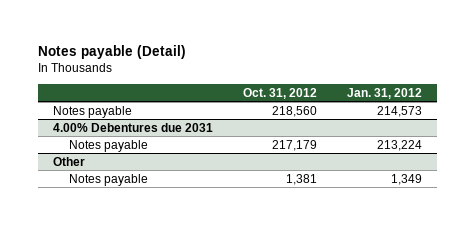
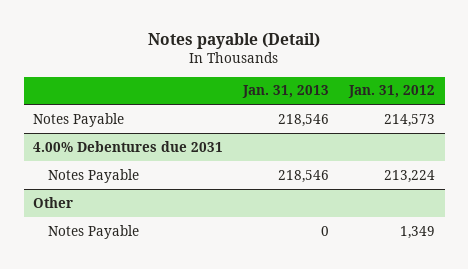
[242,87,317,99] Oct. 31, 2012 -> none
none -> [242,85,330,99] Jan. 31, 2013
[52,105,132,118] Notes payable -> [33,112,125,127] Notes Payable
[69,139,149,152] Notes payable -> [48,168,140,183] Notes Payable
[69,173,149,186] Notes payable -> [48,224,140,239] Notes Payable

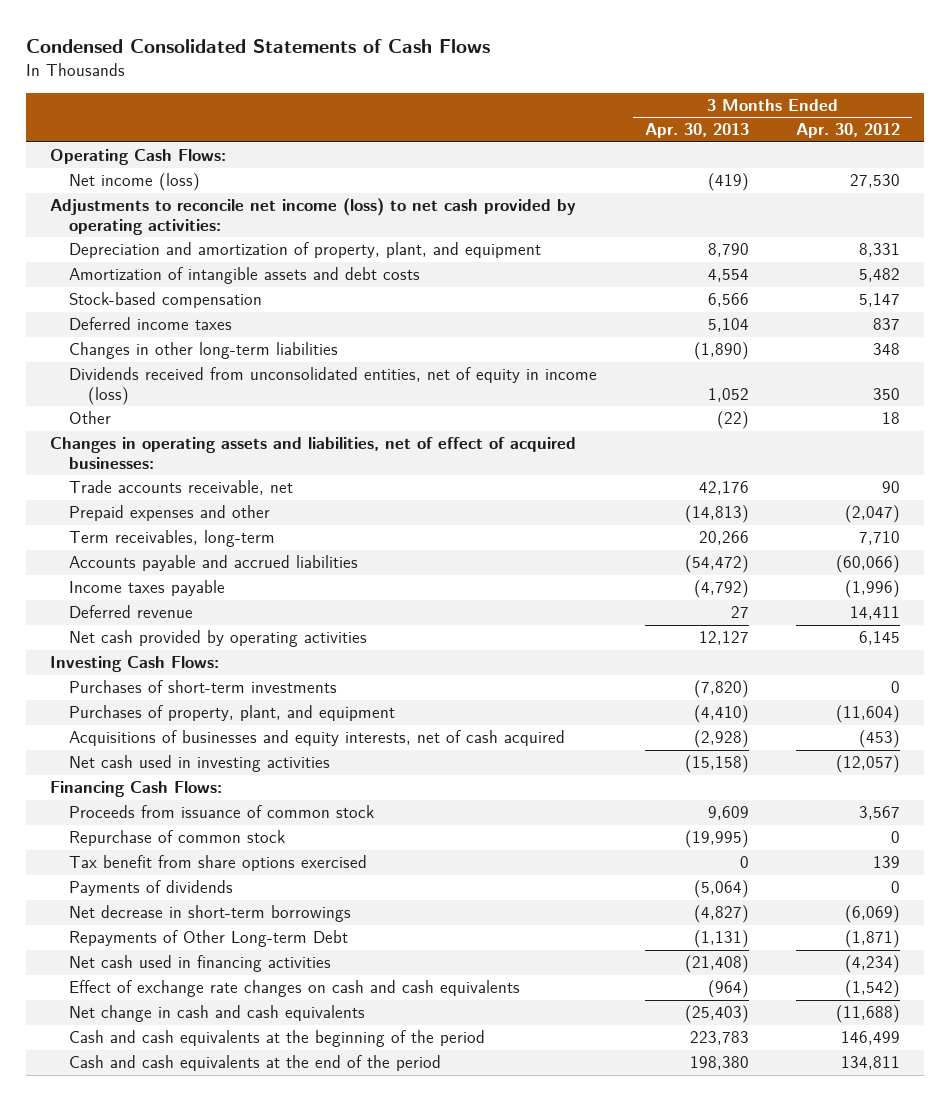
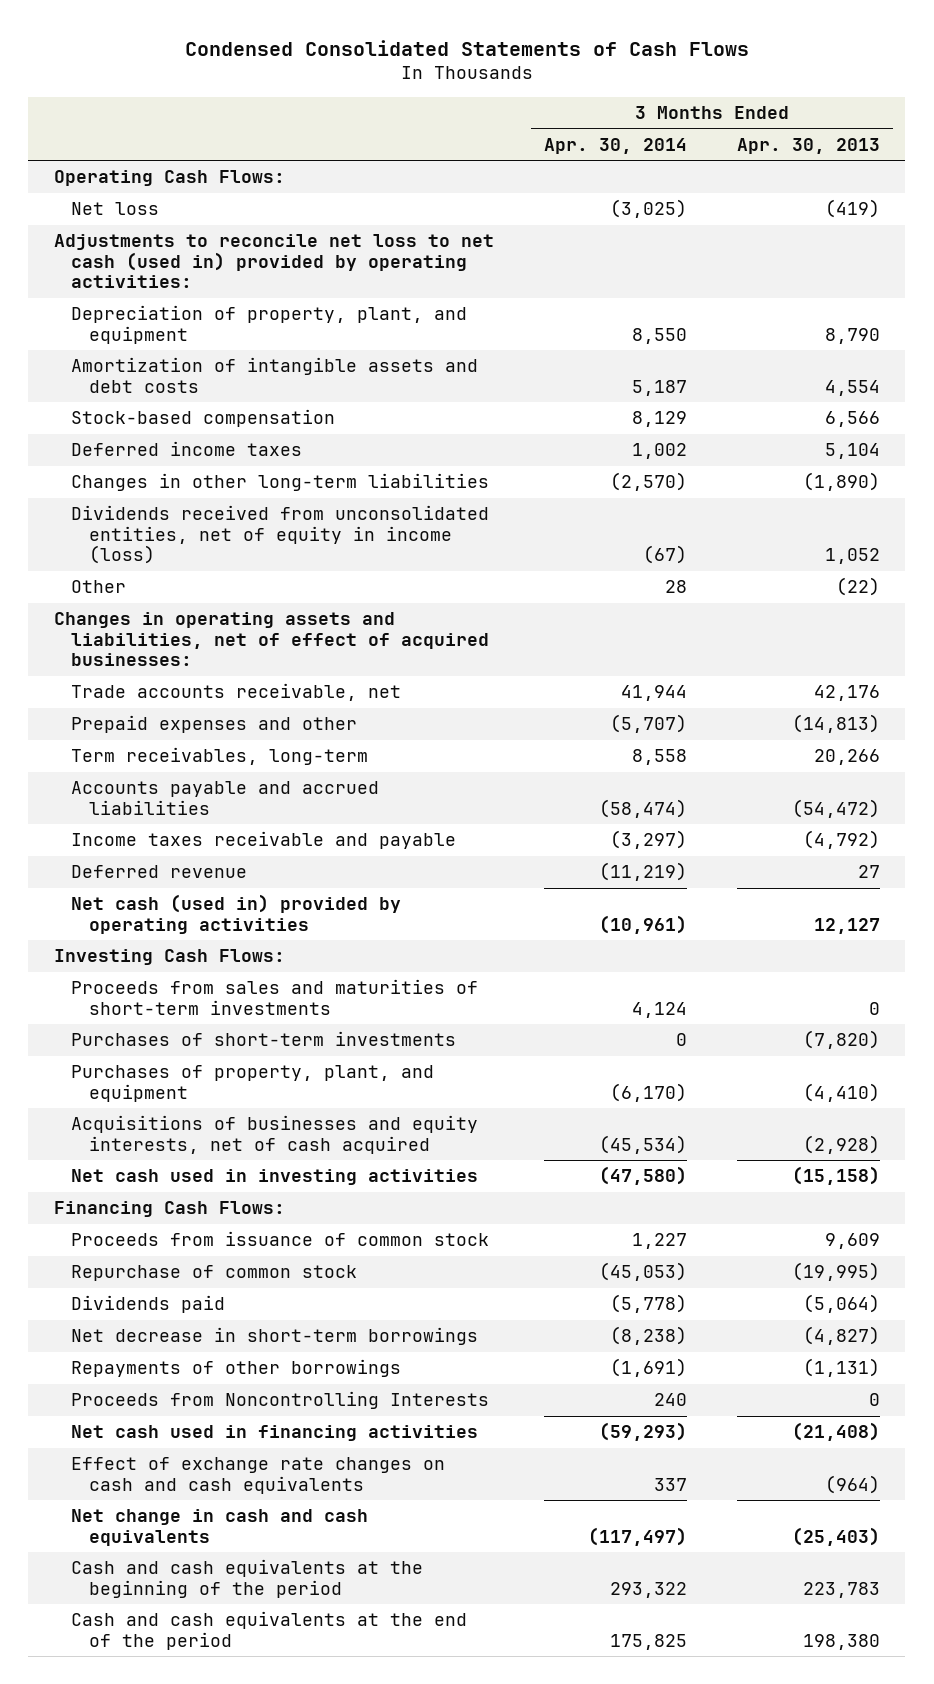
[796,123,901,139] Apr. 30, 2012 -> none
none -> [543,137,687,154] Apr. 30, 2014
[69,173,201,192] Net income (loss) -> [71,202,160,216] Net loss
[49,198,576,235] Adjustments to reconcile net income (loss) to net cash provided by operating activities: -> [53,234,494,289] Adjustments to reconcile net loss to net cash (used in) provided by operating activities:
[69,242,542,259] Depreciation and amortization of property, plant, and equipment -> [71,305,468,344] Depreciation of property, plant, and equipment
[69,580,226,597] Income taxes payable -> [71,831,457,850] Income taxes receivable and payable
[69,630,368,648] Net cash provided by operating activities -> [71,894,402,934] Net cash (used in) provided by operating activities
none -> [71,979,479,1015] Proceeds from sales and maturities of short-term investments
[69,855,368,872] Tax benefit from share options exercised -> none
[69,880,234,897] Payments of dividends -> [71,1295,226,1314] Dividends paid
[69,930,349,948] Repayments of Other Long-term Debt -> [71,1359,402,1378] Repayments of other borrowings
none -> [71,1391,490,1410] Proceeds from Noncontrolling Interests

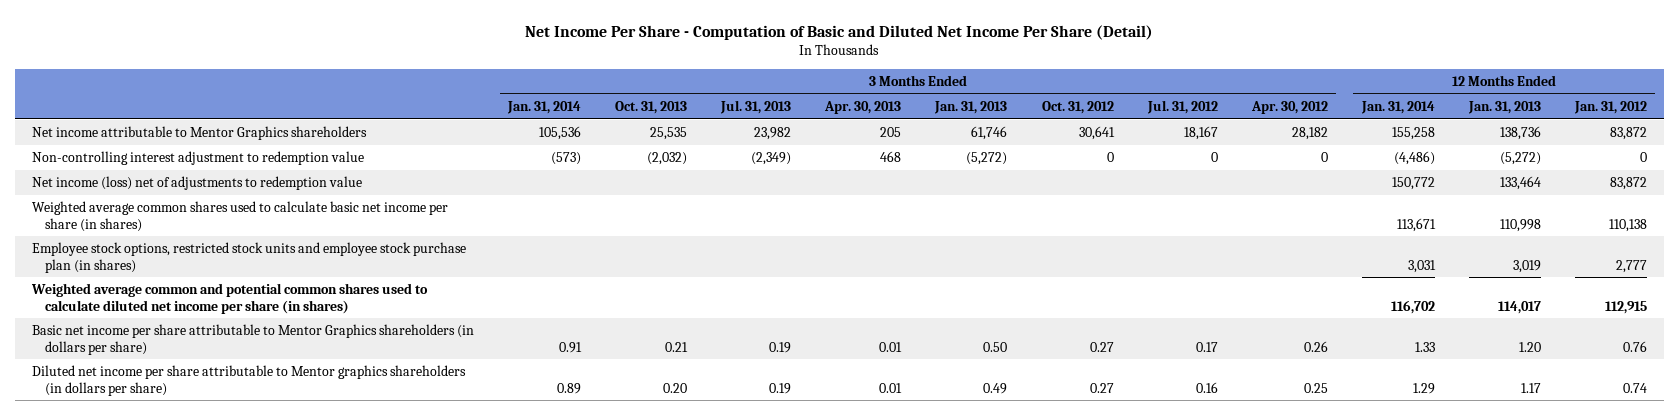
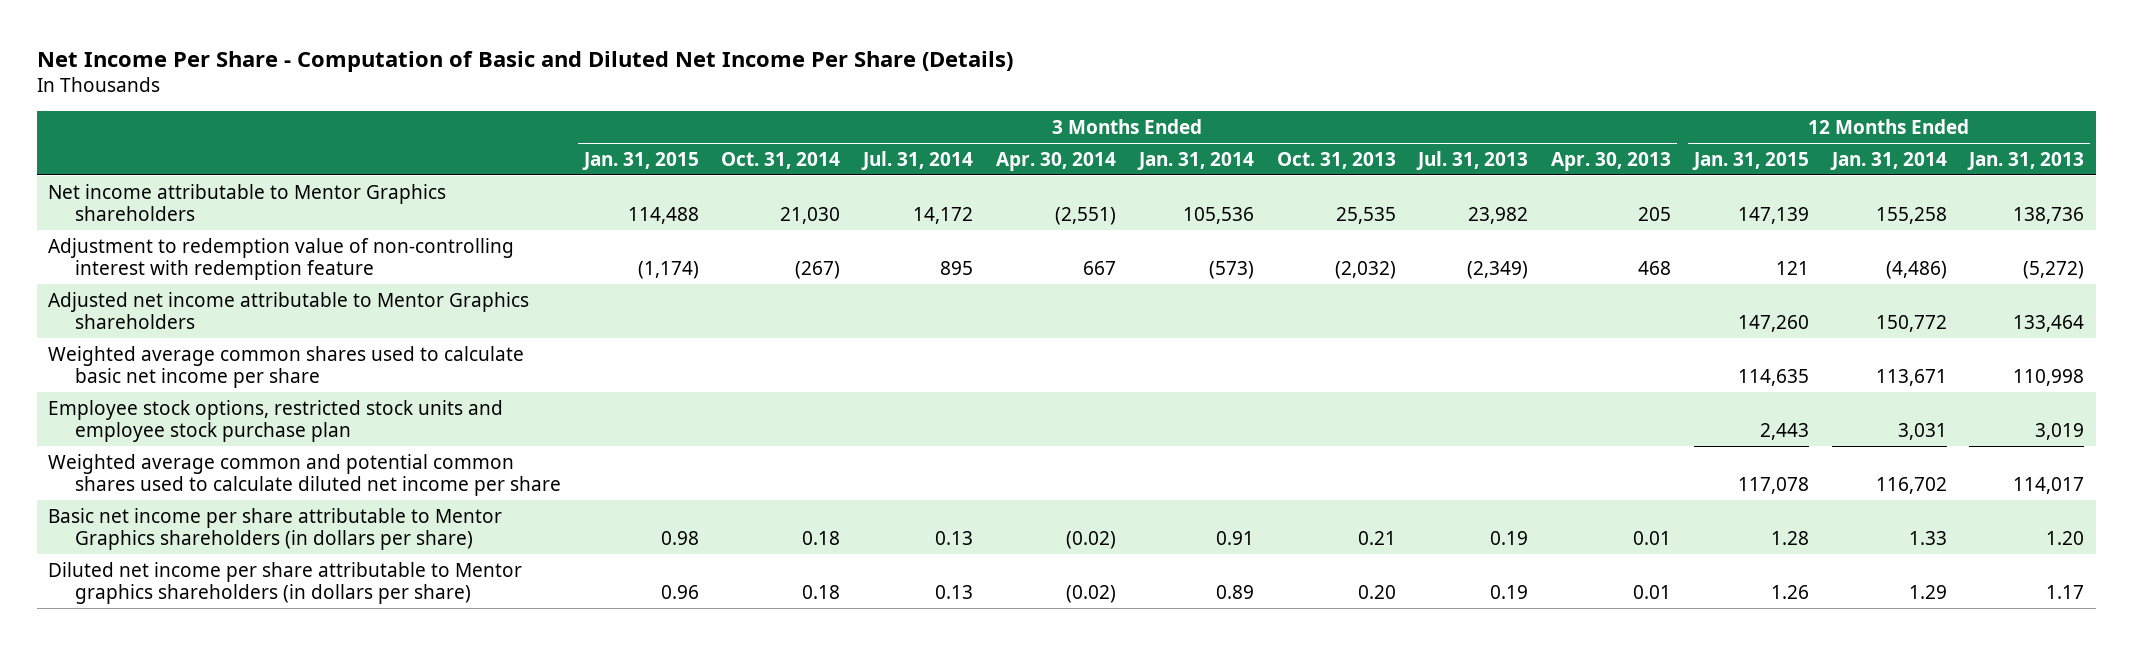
[525,24,1154,40] Net Income Per Share - Computation of Basic and Diluted Net Income Per Share (Detail) -> [36,50,1013,72] Net Income Per Share - Computation of Basic and Diluted Net Income Per Share (Details)
[934,100,1008,114] Jan. 31, 2013 -> none
[1041,100,1114,114] Oct. 31, 2012 -> none
[1146,99,1218,114] Jul. 31, 2012 -> none
[1250,100,1328,114] Apr. 30, 2012 -> none
[1573,100,1647,114] Jan. 31, 2012 -> none
none -> [581,151,699,170] Jan. 31, 2015
none -> [721,151,841,169] Oct. 31, 2014
none -> [861,150,974,170] Jul. 31, 2014
none -> [995,151,1116,171] Apr. 30, 2014
none -> [1691,151,1809,170] Jan. 31, 2015
[32,151,365,166] Non-controlling interest adjustment to redemption value -> [48,237,515,281] Adjustment to redemption value of non-controlling interest with redemption feature
[32,176,363,191] Net income (loss) net of adjustments to redemption value -> [48,291,530,330] Adjusted net income attributable to Mentor Graphics shareholders
[32,201,449,232] Weighted average common shares used to calculate basic net income per share (in shares) -> [48,345,525,389] Weighted average common shares used to calculate basic net income per share
[32,242,467,273] Employee stock options, restricted stock units and employee stock purchase plan (in shares) -> [48,399,504,443] Employee stock options, restricted stock units and employee stock purchase plan
[31,283,429,314] Weighted average common and potential common shares used to calculate diluted net income per share (in shares) -> [48,453,561,497] Weighted average common and potential common shares used to calculate diluted net income per share

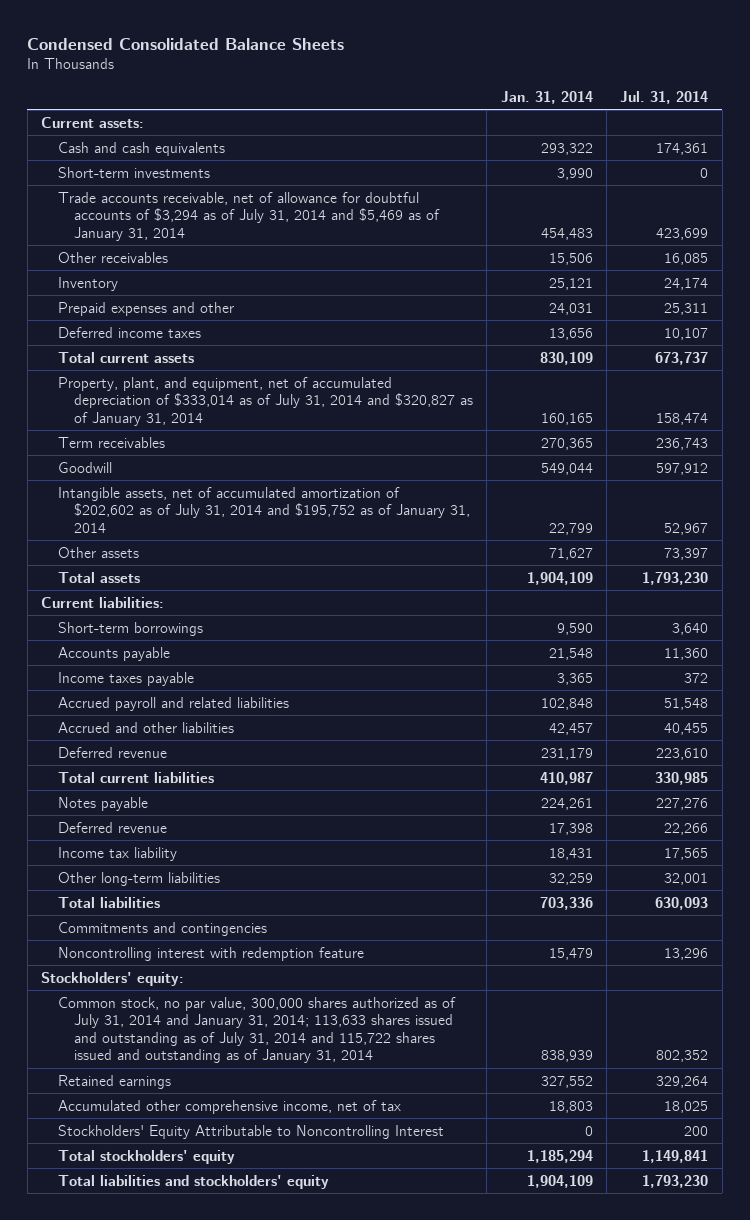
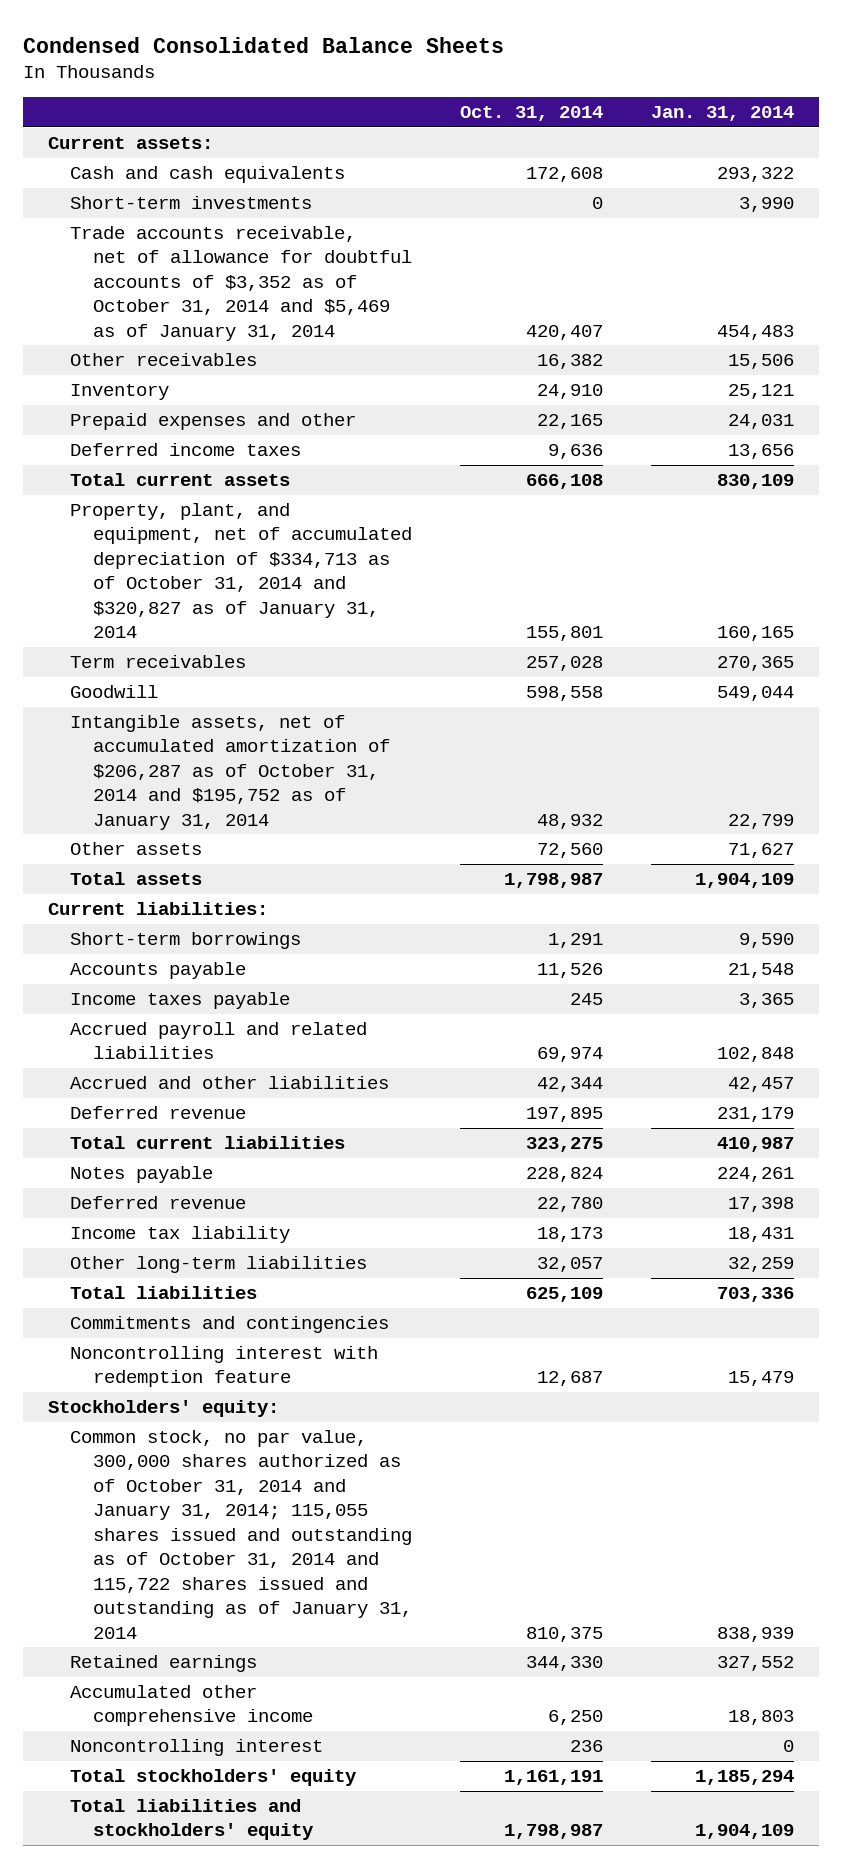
[620,90,709,104] Jul. 31, 2014 -> none
none -> [460,105,604,121] Oct. 31, 2014
[57,191,441,241] Trade accounts receivable, net of allowance for doubtful accounts of $3,294 as of July 31, 2014 and $5,469 as of January 31, 2014 -> [70,226,413,341] Trade accounts receivable, net of allowance for doubtful accounts of $3,352 as of October 31, 2014 and $5,469 as of January 31, 2014
[57,376,474,426] Property, plant, and equipment, net of accumulated depreciation of $333,014 as of July 31, 2014 and $320,827 as of January 31, 2014 -> [70,503,413,639] Property, plant, and equipment, net of accumulated depreciation of $334,713 as of October 31, 2014 and $320,827 as of January 31, 2014
[57,486,471,533] Intangible assets, net of accumulated amortization of $202,602 as of July 31, 2014 and $195,752 as of January 31, 2014 -> [70,715,391,830] Intangible assets, net of accumulated amortization of $206,287 as of October 31, 2014 and $195,752 as of January 31, 2014
[57,996,456,1064] Common stock, no par value, 300,000 shares authorized as of July 31, 2014 and January 31, 2014; 113,633 shares issued and outstanding as of July 31, 2014 and 115,722 shares issued and outstanding as of January 31, 2014 -> [70,1430,413,1639] Common stock, no par value, 300,000 shares authorized as of October 31, 2014 and January 31, 2014; 115,055 shares issued and outstanding as of October 31, 2014 and 115,722 shares issued and outstanding as of January 31, 2014
[57,1099,401,1114] Accumulated other comprehensive income, net of tax -> [70,1685,314,1727] Accumulated other comprehensive income
[57,1124,444,1139] Stockholders' Equity Attributable to Noncontrolling Interest -> [70,1739,324,1757] Noncontrolling interest

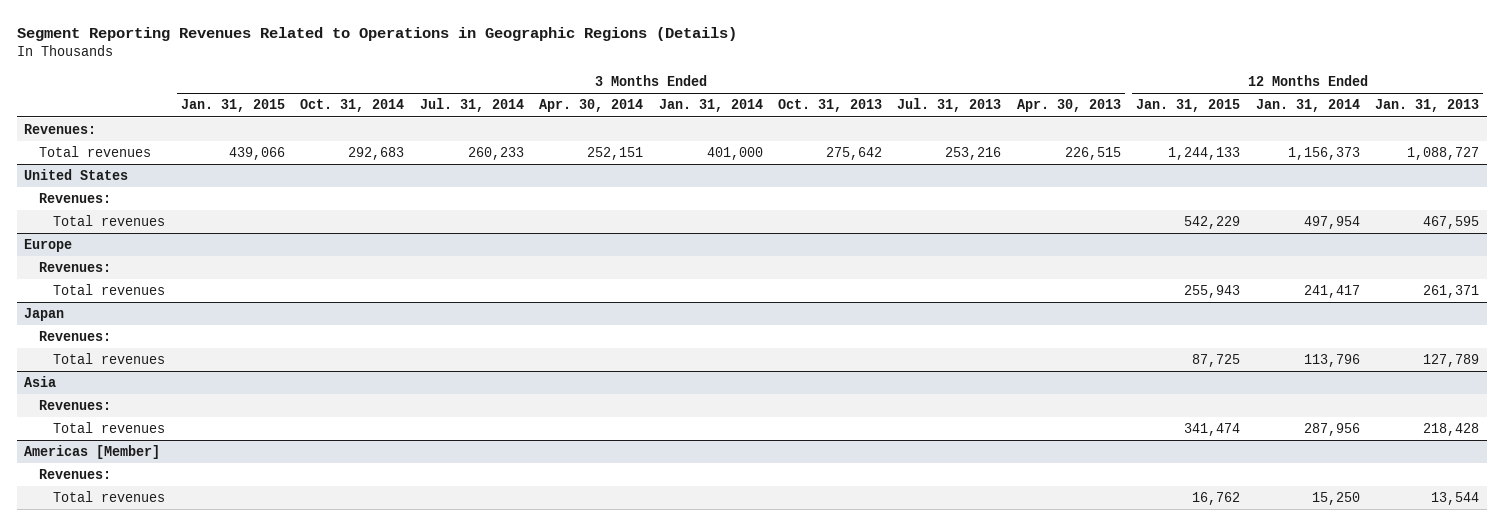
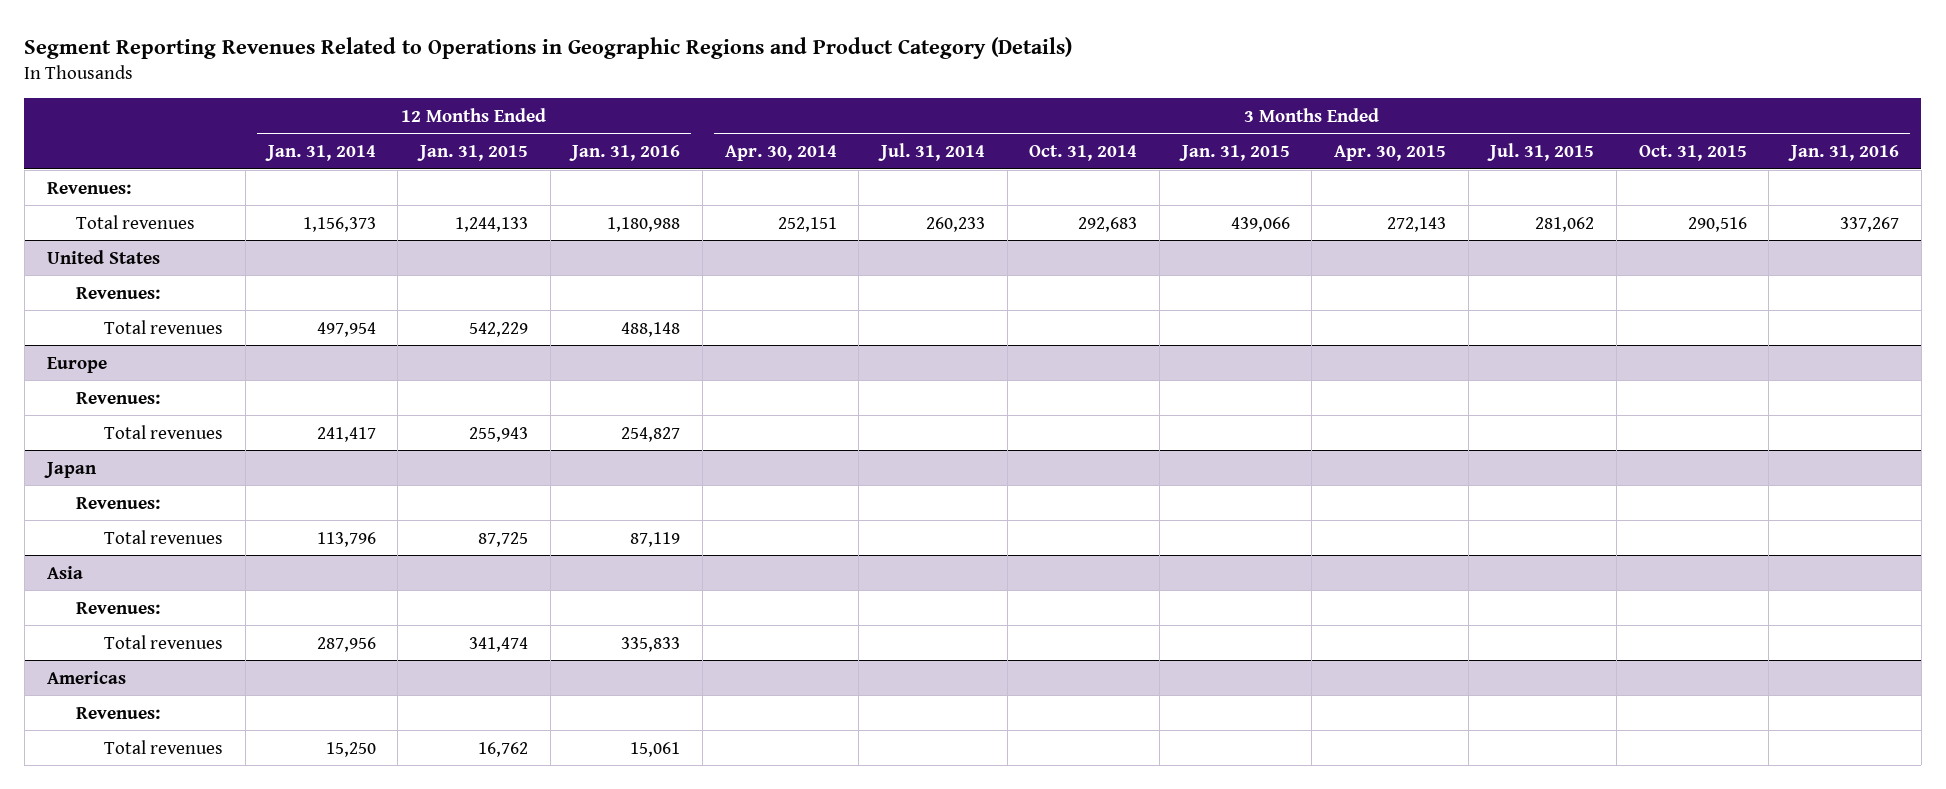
[16,26,737,41] Segment Reporting Revenues Related to Operations in Geographic Regions (Details) -> [24,36,1073,59] Segment Reporting Revenues Related to Operations in Geographic Regions and Product Category (Details)
[658,99,763,113] Jan. 31, 2014 -> none
[777,99,882,113] Oct. 31, 2013 -> none
[897,98,1002,113] Jul. 31, 2013 -> none
[1016,99,1121,113] Apr. 30, 2013 -> none
[1375,99,1480,113] Jan. 31, 2013 -> none
none -> [569,144,681,161] Jan. 31, 2016
none -> [1334,144,1447,161] Apr. 30, 2015
none -> [1487,142,1595,161] Jul. 31, 2015
none -> [1638,144,1747,161] Oct. 31, 2015
none -> [1788,144,1900,161] Jan. 31, 2016
[24,445,161,460] Americas [Member] -> [46,670,126,684] Americas

